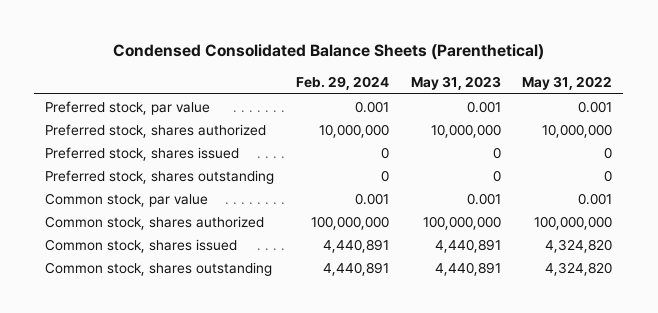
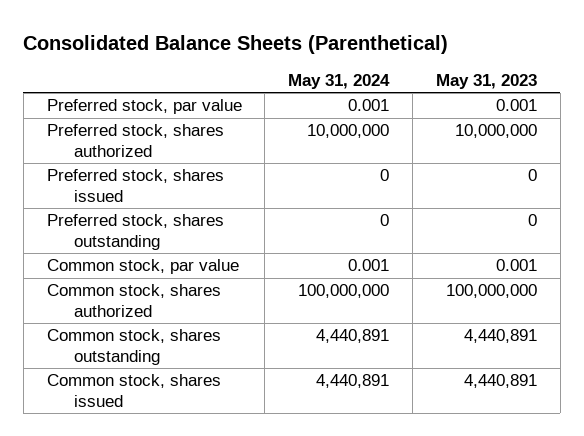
[112,44,544,61] Condensed Consolidated Balance Sheets (Parenthetical) -> [23,34,449,54] Consolidated Balance Sheets (Parenthetical)
[295,75,389,90] Feb. 29, 2024 -> none
[522,75,613,90] May 31, 2022 -> none
none -> [288,73,391,89] May 31, 2024
[45,238,238,253] Common stock, shares issued -> [46,374,221,407] Common stock, shares issued

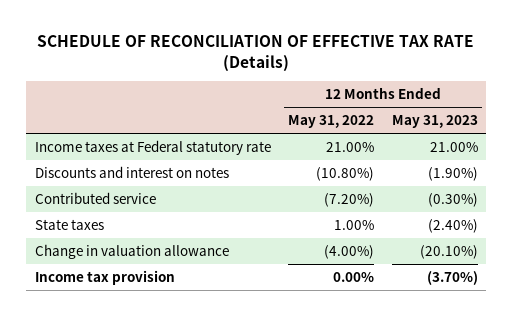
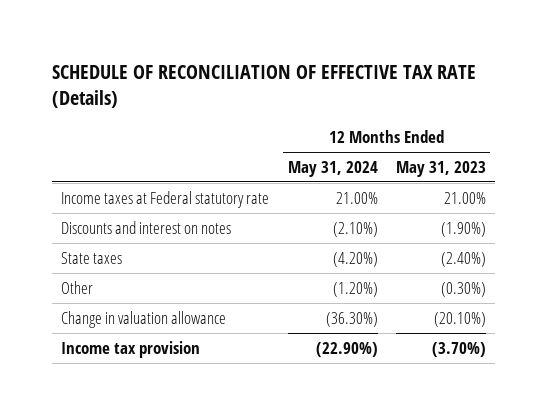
[288,115,375,129] May 31, 2022 -> none
none -> [287,160,378,177] May 31, 2024
[34,191,156,204] Contributed service -> none
none -> [61,280,94,294] Other

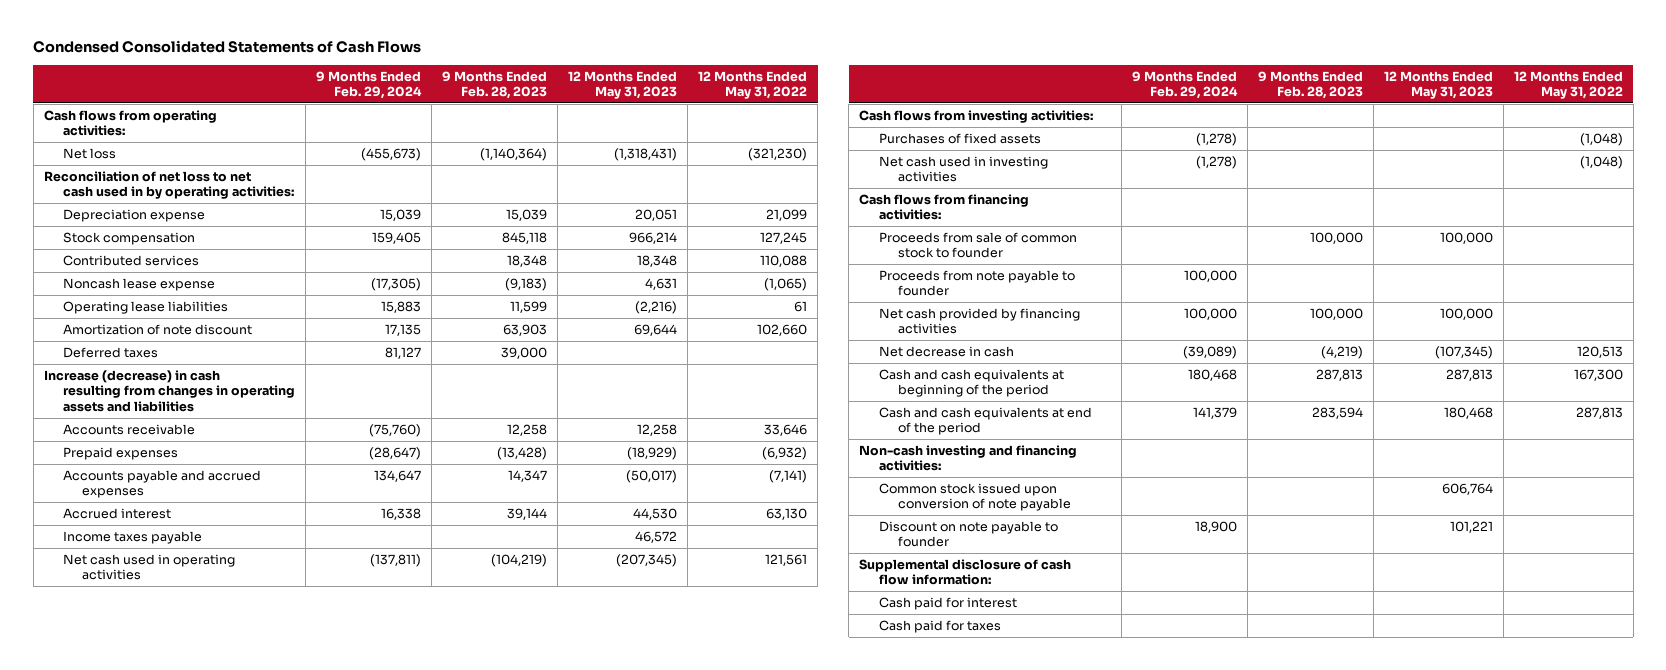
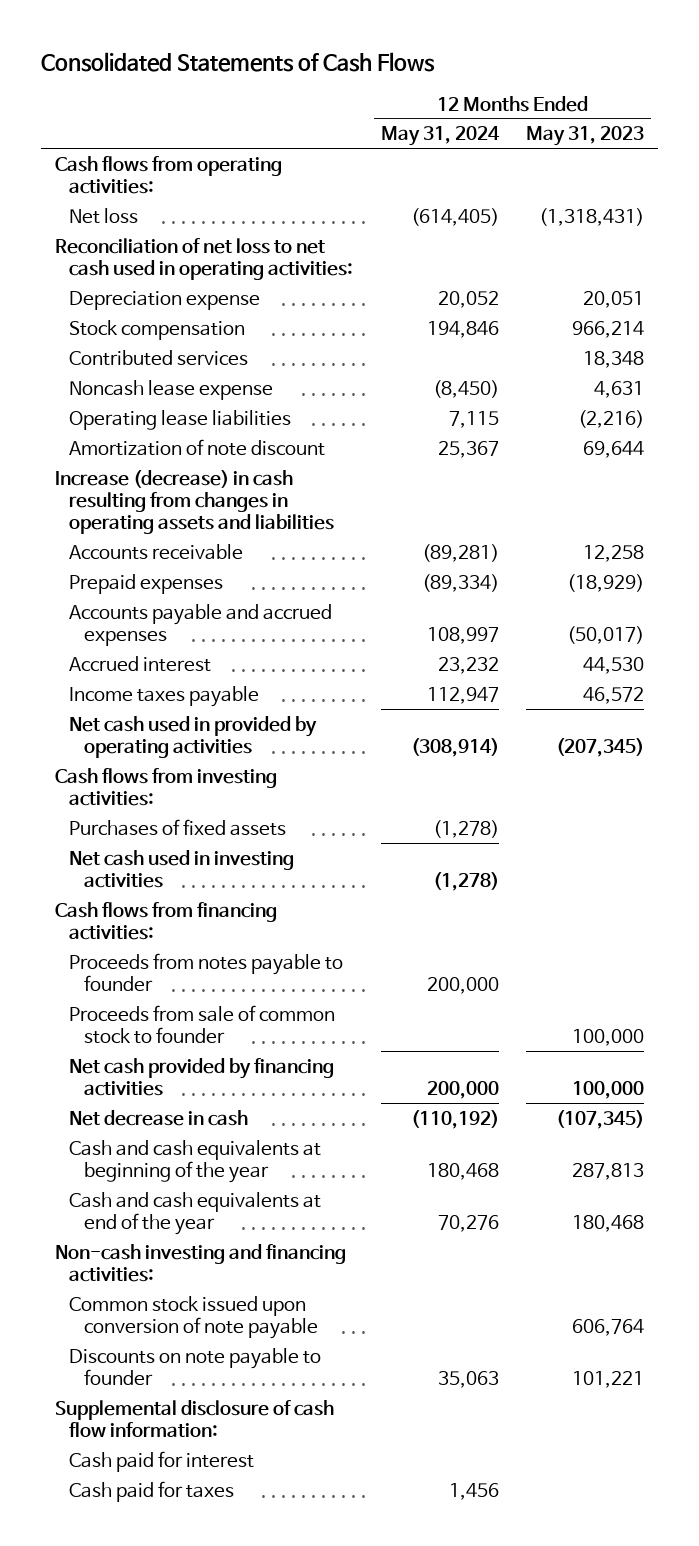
[33,40,422,54] Condensed Consolidated Statements of Cash Flows -> [40,52,435,73] Consolidated Statements of Cash Flows
[316,70,423,100] 9 Months Ended Feb. 29, 2024 -> none
[442,70,548,100] 9 Months Ended Feb. 28, 2023 -> none
[698,70,808,100] 12 Months Ended May 31, 2022 -> none
none -> [380,126,500,147] May 31, 2024
[43,170,295,200] Reconciliation of net loss to net cash used in by operating activities: -> [54,237,354,280] Reconciliation of net loss to net cash used in operating activities:
[63,346,159,358] Deferred taxes -> none
[63,553,236,581] Net cash used in operating activities -> [69,715,318,758] Net cash used in provided by operating activities
none -> [69,952,344,992] Proceeds from notes payable to founder
[878,269,1075,297] Proceeds from note payable to founder -> none
[878,368,1064,398] Cash and cash equivalents at beginning of the period -> [69,1139,322,1183] Cash and cash equivalents at beginning of the year
[878,406,1092,436] Cash and cash equivalents at end of the period -> [69,1191,322,1235] Cash and cash equivalents at end of the year
[878,520,1058,548] Discount on note payable to founder -> [69,1347,322,1386] Discounts on note payable to founder

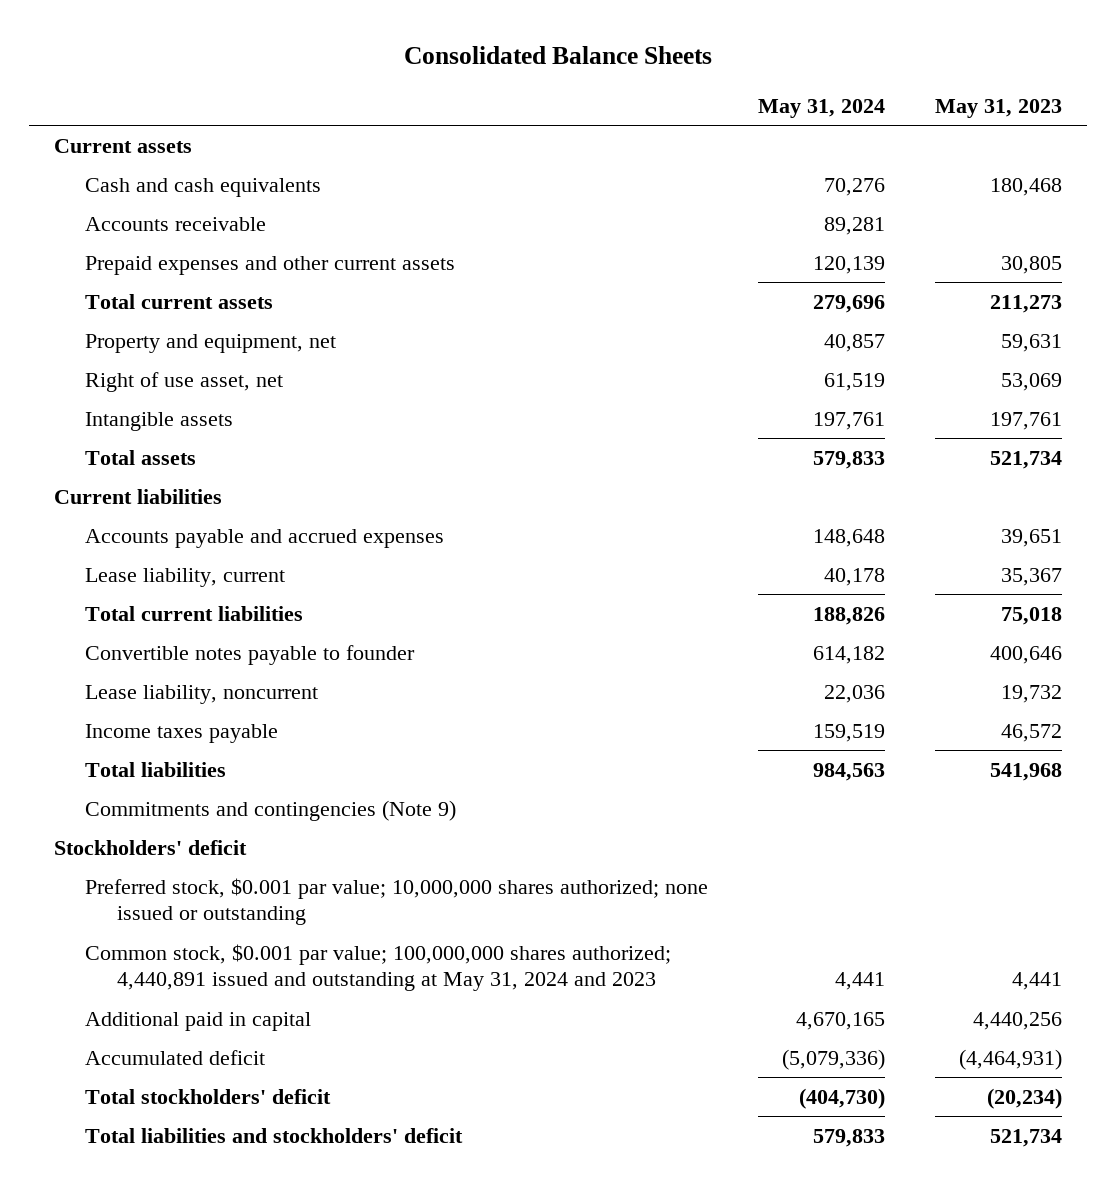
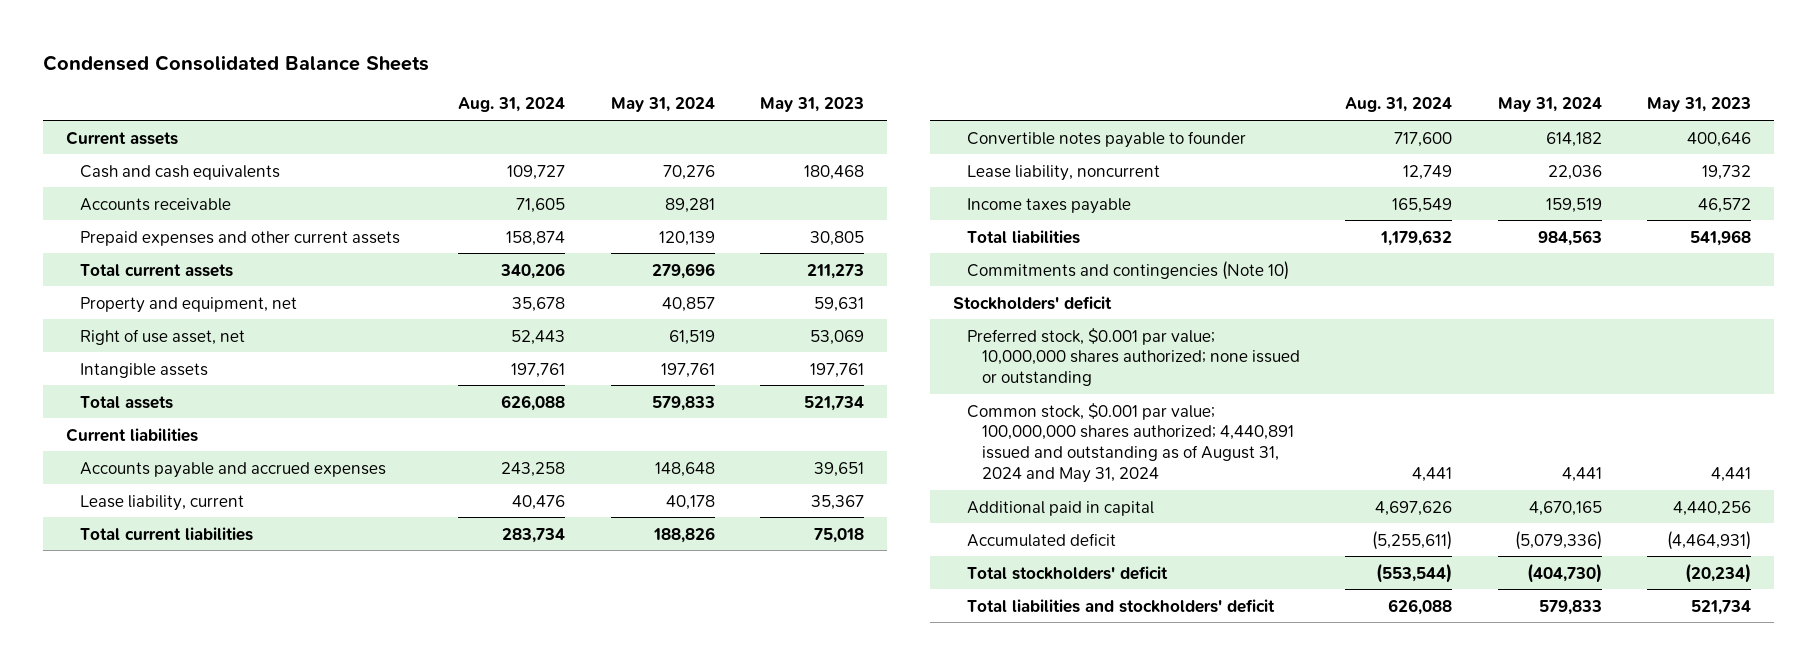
[404,45,713,64] Consolidated Balance Sheets -> [42,54,429,71] Condensed Consolidated Balance Sheets
none -> [458,97,566,113] Aug. 31, 2024
[85,799,457,821] Commitments and contingencies (Note 9) -> [967,260,1290,280] Commitments and contingencies (Note 10)
[85,943,672,992] Common stock, $0.001 par value; 100,000,000 shares authorized; 4,440,891 issued and outstanding at May 31, 2024 and 2023 -> [967,402,1294,484] Common stock, $0.001 par value; 100,000,000 shares authorized; 4,440,891 issued and outstanding as of August 31, 2024 and May 31, 2024

